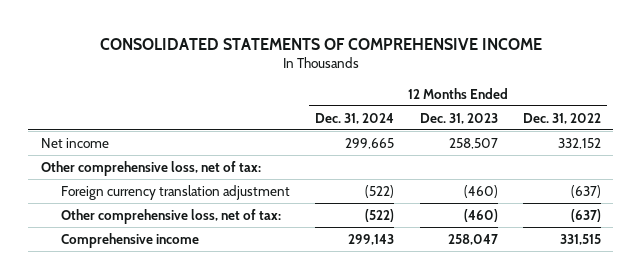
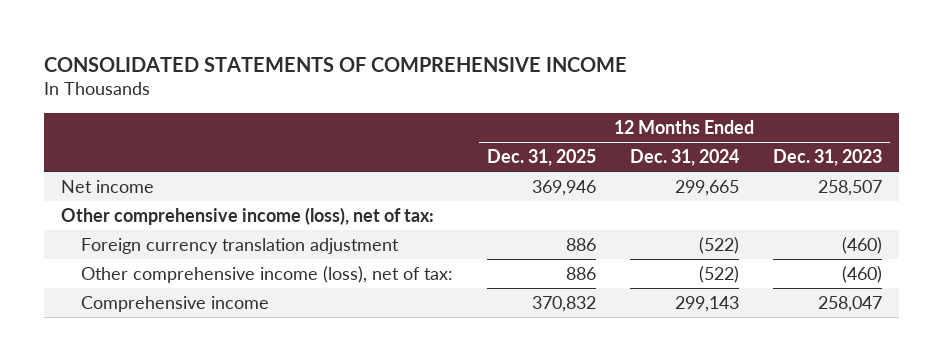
[522,112,601,124] Dec. 31, 2022 -> none
none -> [487,149,597,167] Dec. 31, 2025
[40,160,261,176] Other comprehensive loss, net of tax: -> [61,206,435,225] Other comprehensive income (loss), net of tax:
[61,208,282,224] Other comprehensive loss, net of tax: -> [81,265,454,283] Other comprehensive income (loss), net of tax:

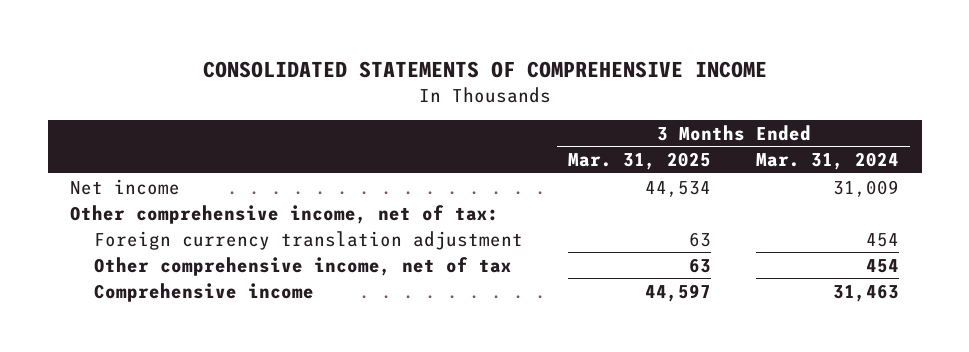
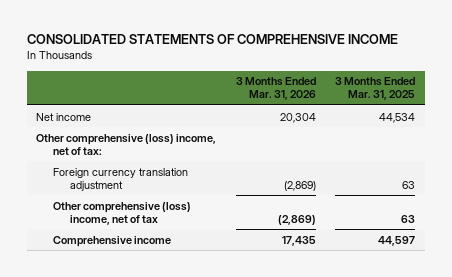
[756,152,900,171] Mar. 31, 2024 -> none
none -> [235,77,316,101] 3 Months Ended Mar. 31, 2026
[70,204,500,224] Other comprehensive income, net of tax: -> [36,133,217,155] Other comprehensive (loss) income, net of tax:
[94,256,513,276] Other comprehensive income, net of tax -> [52,201,191,225] Other comprehensive (loss) income, net of tax

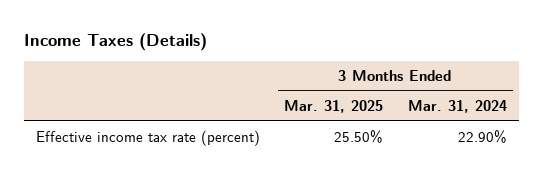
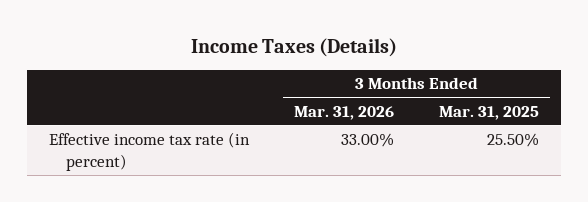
[407,99,507,113] Mar. 31, 2024 -> none
none -> [294,105,395,120] Mar. 31, 2026
[36,130,261,147] Effective income tax rate (percent) -> [49,132,251,172] Effective income tax rate (in percent)

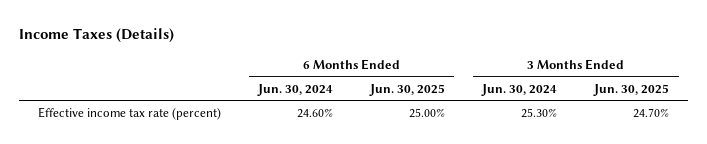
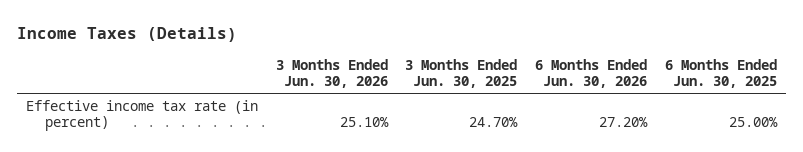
[256,83,333,96] Jun. 30, 2024 -> none
[481,83,558,96] Jun. 30, 2024 -> none
none -> [275,58,388,88] 3 Months Ended Jun. 30, 2026
none -> [535,58,648,88] 6 Months Ended Jun. 30, 2026
[37,107,221,121] Effective income tax rate (percent) -> [26,100,259,132] Effective income tax rate (in percent)

